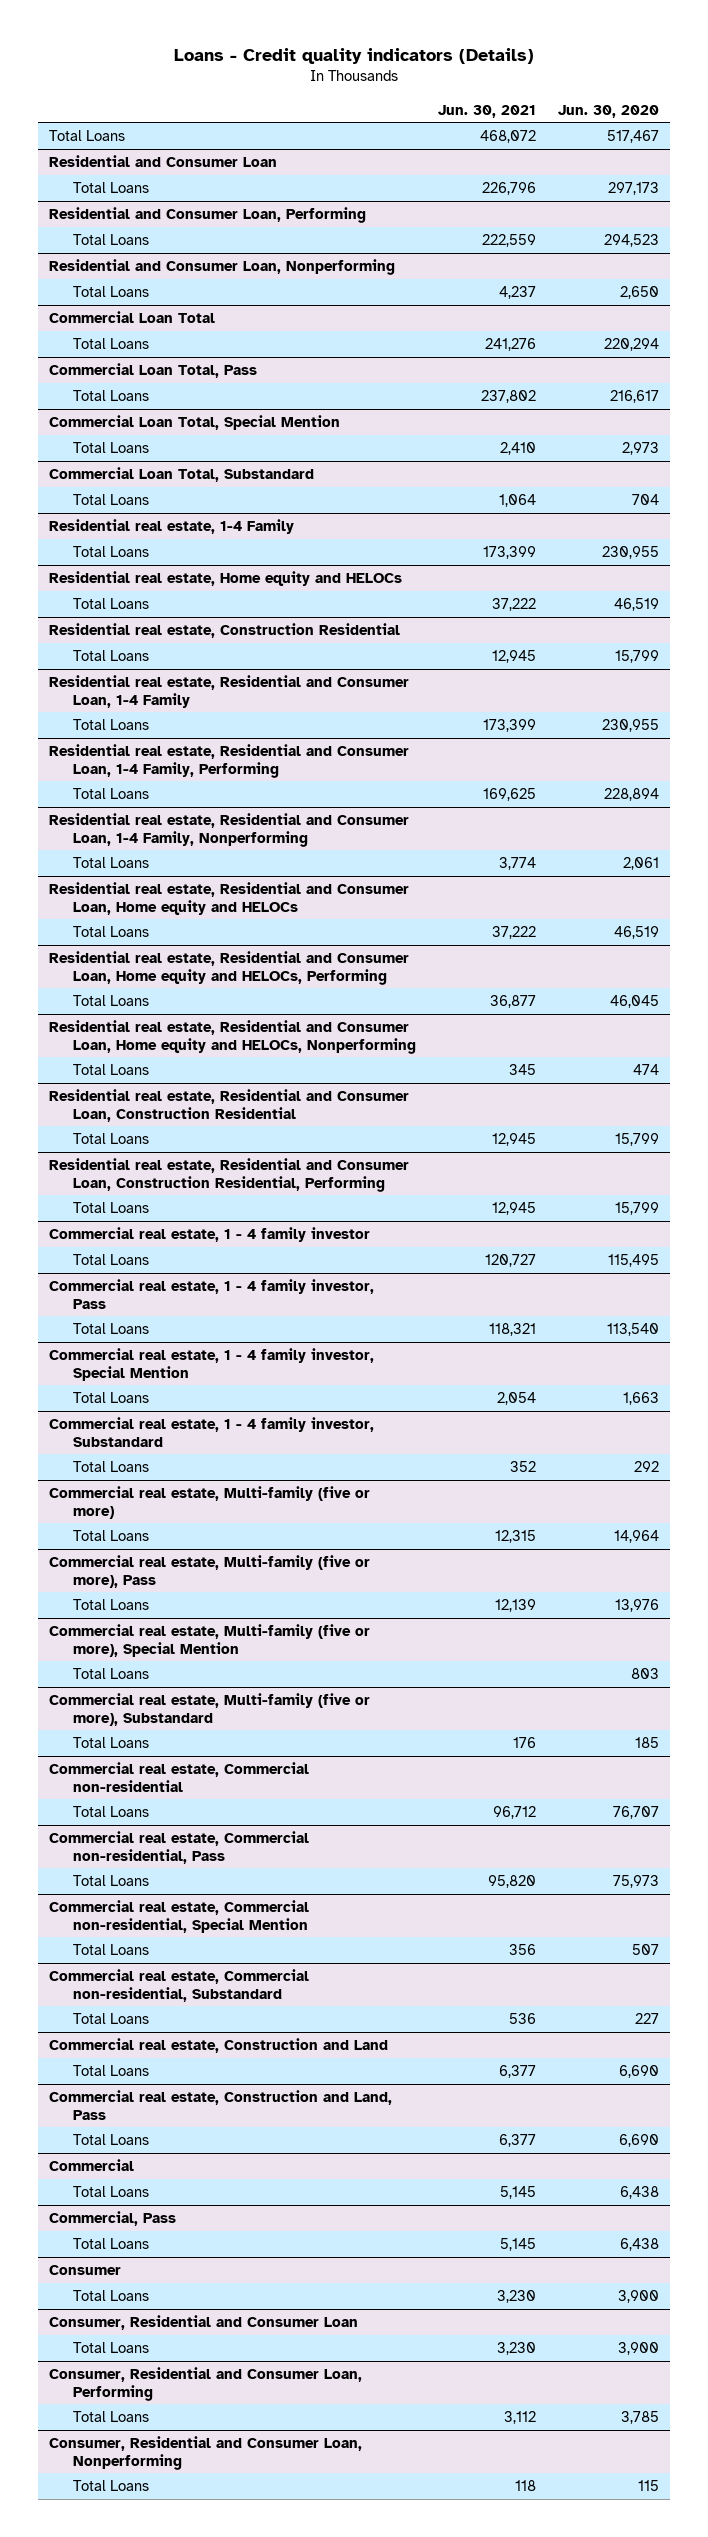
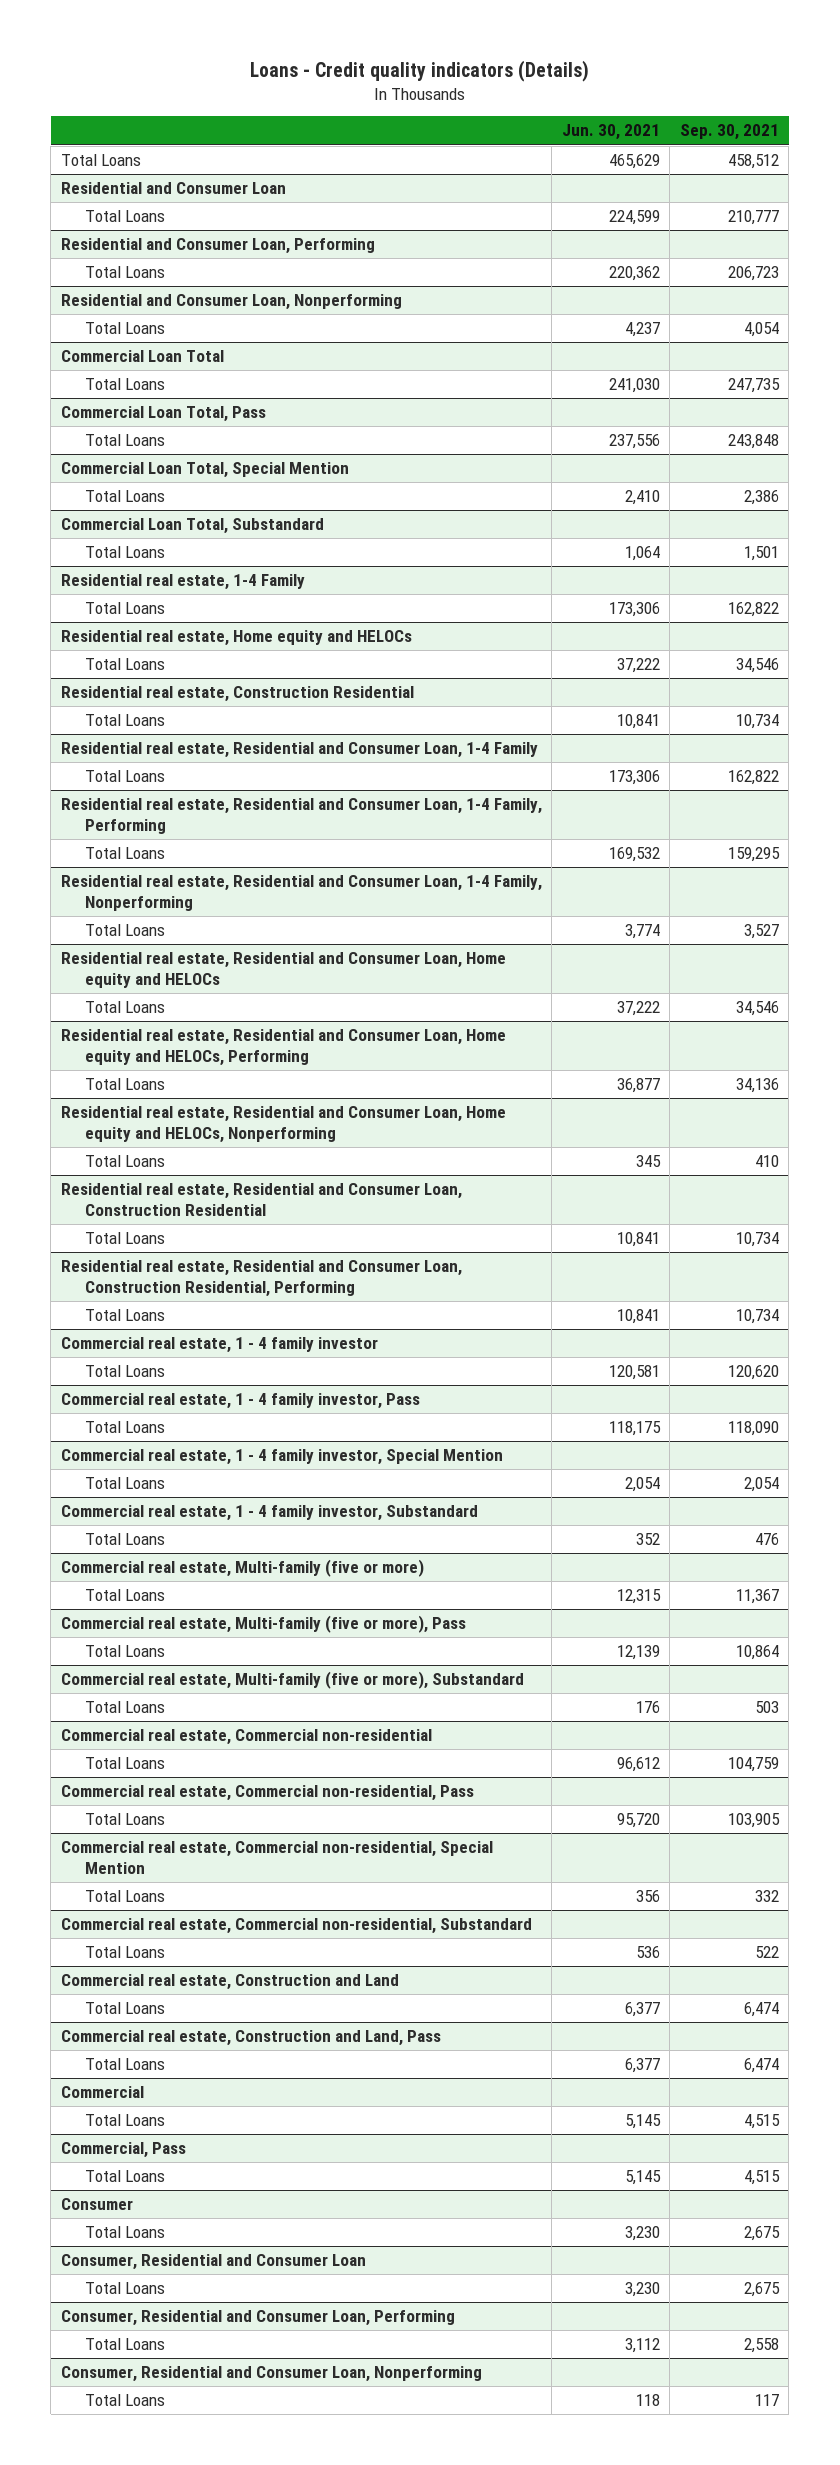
[557,104,659,118] Jun. 30, 2020 -> none
none -> [679,124,779,141] Sep. 30, 2021
[479,130,536,144] 468,072 -> [608,154,660,170] 465,629
[481,182,536,196] 226,796 -> [608,210,660,226] 224,599
[481,234,536,248] 222,559 -> [608,266,660,282] 220,362
[484,338,536,352] 241,276 -> [608,378,660,394] 241,030
[480,390,536,404] 237,802 -> [608,434,660,450] 237,556
[482,546,536,560] 173,399 -> [608,602,660,618] 173,306
[491,650,536,664] 12,945 -> [616,714,660,730] 10,841
[482,719,536,733] 173,399 -> [608,770,660,786] 173,306
[482,788,536,802] 169,625 -> [608,847,660,863] 169,532
[491,1133,536,1147] 12,945 -> [616,1232,660,1248] 10,841
[491,1202,536,1216] 12,945 -> [616,1309,660,1325] 10,841
[484,1254,536,1268] 120,727 -> [608,1365,660,1381] 120,581
[488,1323,536,1337] 118,321 -> [608,1421,661,1437] 118,175
[48,1624,370,1657] Commercial real estate, Multi-family (five or more), Special Mention -> none
[72,1668,149,1680] Total Loans -> none
[492,1806,536,1820] 96,712 -> [616,1757,660,1773] 96,612
[487,1875,536,1889] 95,820 -> [616,1813,660,1829] 95,720

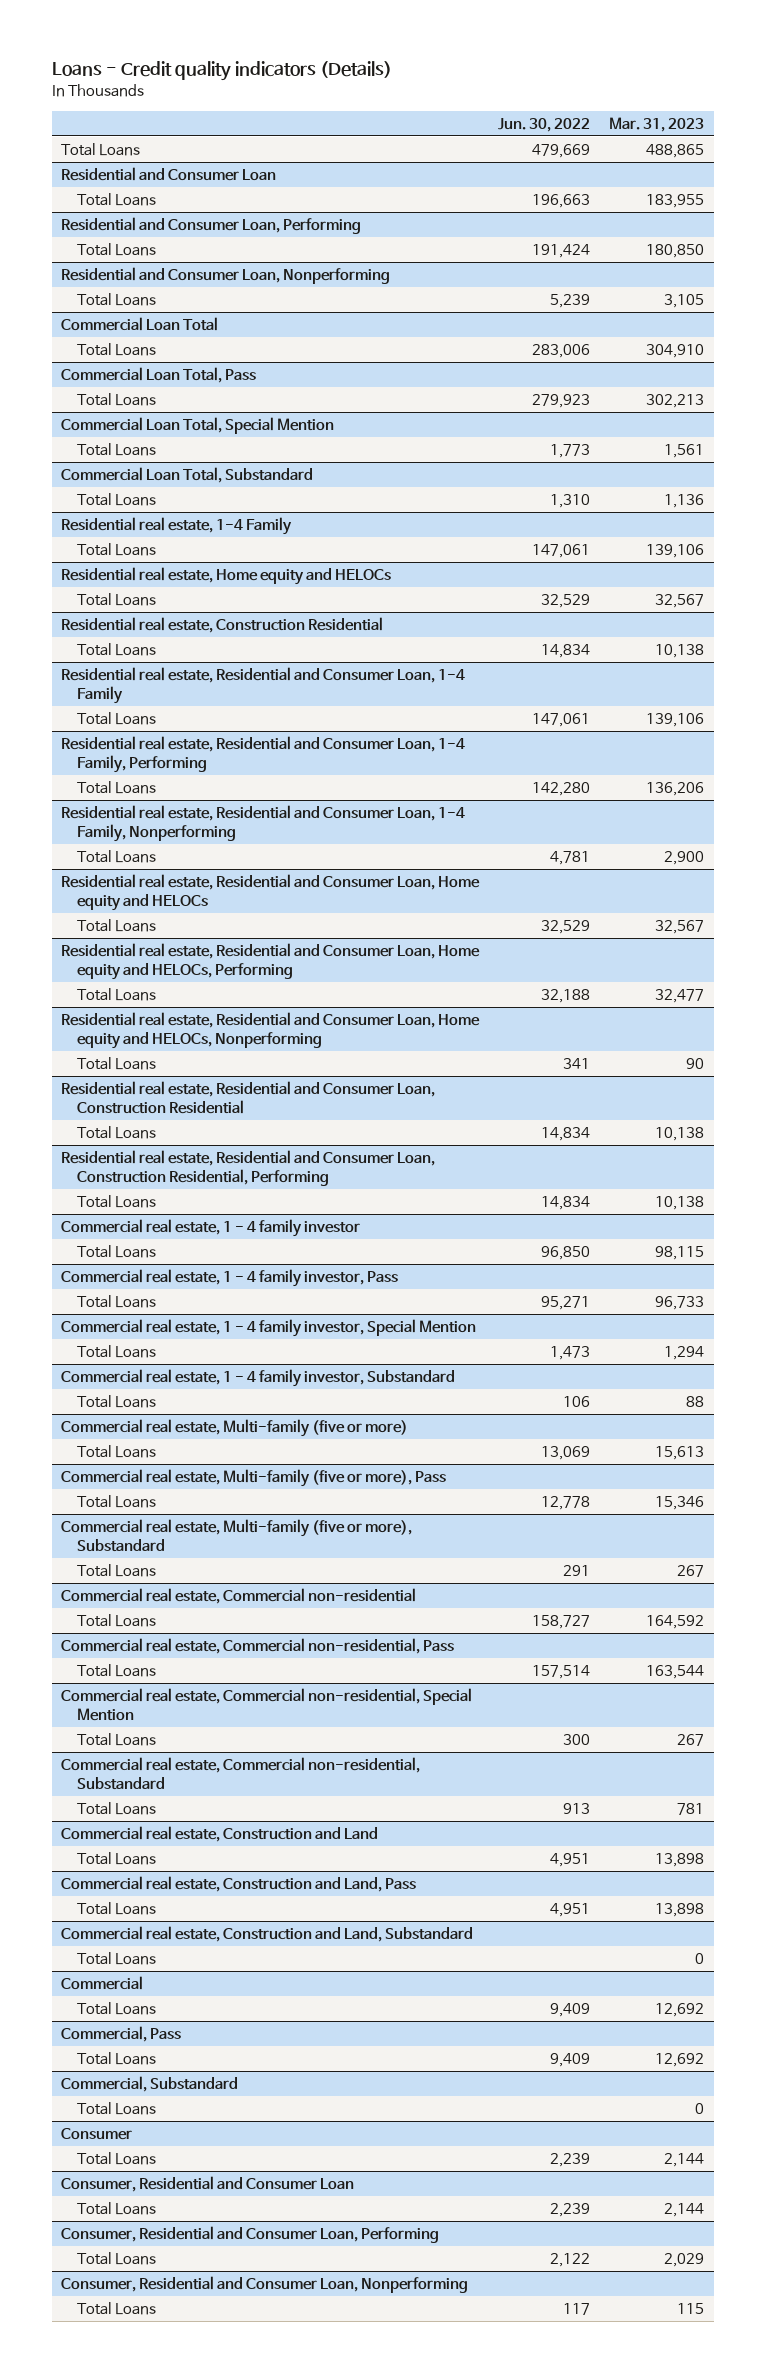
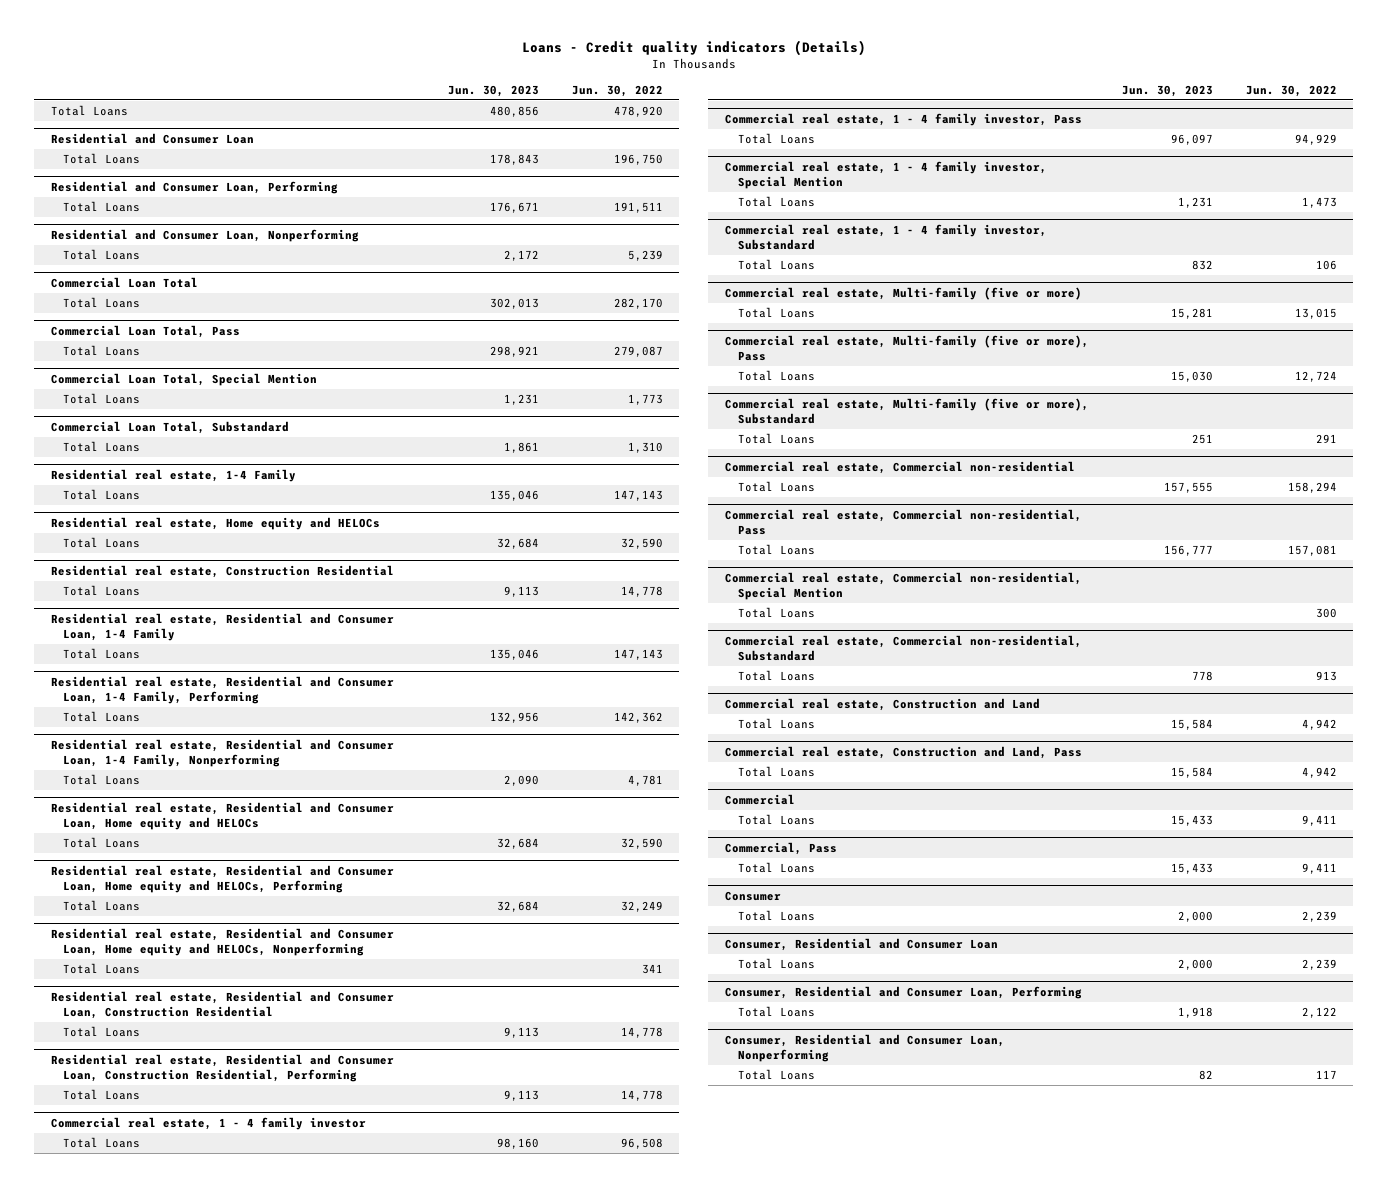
[609,116,705,132] Mar. 31, 2023 -> none
none -> [447,84,539,97] Jun. 30, 2023
[532,143,591,158] 479,669 -> [613,106,663,118] 478,920
[532,193,591,208] 196,663 -> [613,154,663,166] 196,750
[532,243,591,258] 191,424 -> [613,202,663,214] 191,511
[532,343,591,358] 283,006 -> [613,298,663,310] 282,170
[532,393,591,408] 279,923 -> [613,346,663,358] 279,087
[532,543,591,558] 147,061 -> [613,490,663,502] 147,143
[541,593,591,608] 32,529 -> [620,538,663,550] 32,590
[541,643,591,658] 14,834 -> [620,586,663,598] 14,778
[532,712,591,727] 147,061 -> [613,649,663,661] 147,143
[532,781,591,796] 142,280 -> [613,712,663,724] 142,362
[541,919,591,934] 32,529 -> [620,838,663,850] 32,590
[541,988,591,1003] 32,188 -> [620,901,663,913] 32,249
[541,1126,591,1141] 14,834 -> [620,1027,663,1039] 14,778
[541,1195,591,1210] 14,834 -> [620,1090,663,1102] 14,778
[541,1245,591,1260] 96,850 -> [620,1138,663,1150] 96,508
[541,1295,591,1310] 95,271 -> [1294,134,1337,146] 94,929
[541,1445,591,1460] 13,069 -> [1294,308,1337,320] 13,015
[541,1495,591,1510] 12,778 -> [1294,371,1337,383] 12,724
[532,1614,591,1629] 158,727 -> [1287,482,1337,494] 158,294
[532,1664,591,1679] 157,514 -> [1287,545,1337,557] 157,081
[550,1852,591,1867] 4,951 -> [1301,719,1337,731] 4,942
[61,1925,474,1942] Commercial real estate, Construction and Land, Substandard -> none
[77,1951,157,1965] Total Loans -> none
[550,1902,591,1917] 4,951 -> [1301,767,1337,779] 4,942
[550,2002,591,2017] 9,409 -> [1301,815,1337,827] 9,411
[61,2075,239,2092] Commercial, Substandard -> none
[77,2101,157,2115] Total Loans -> none
[550,2052,591,2067] 9,409 -> [1301,863,1337,875] 9,411

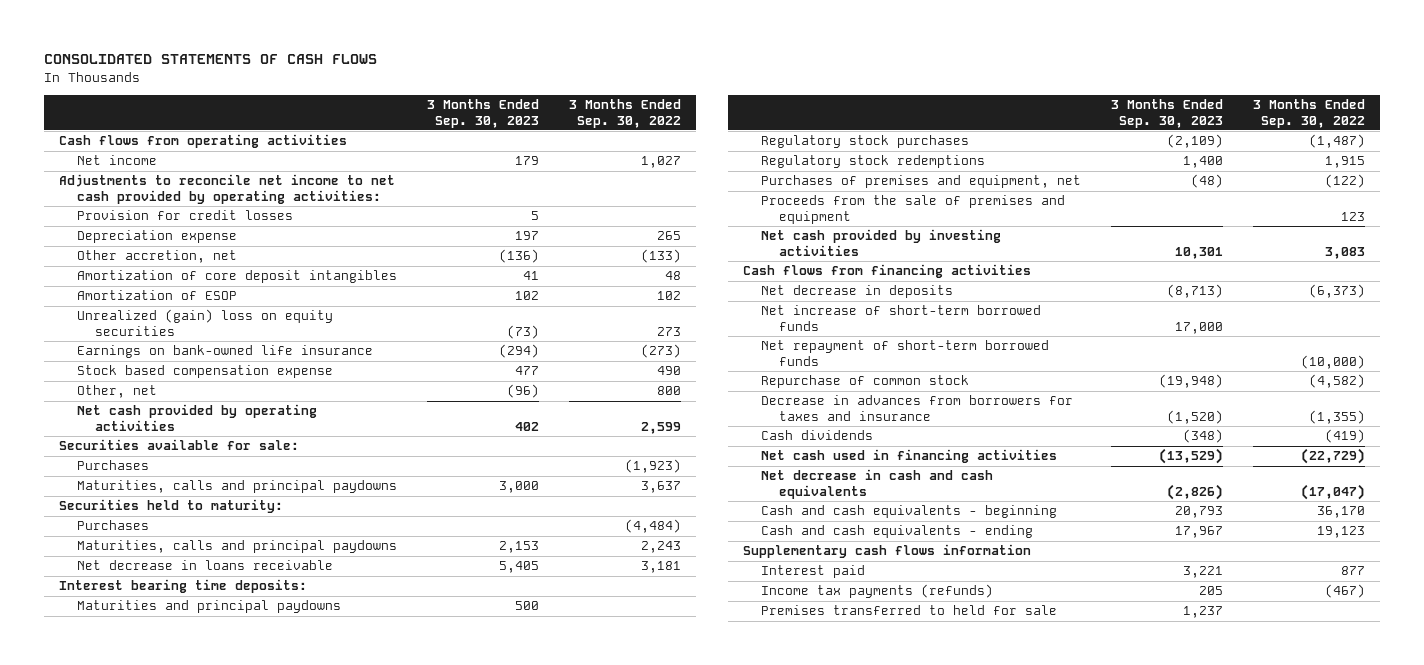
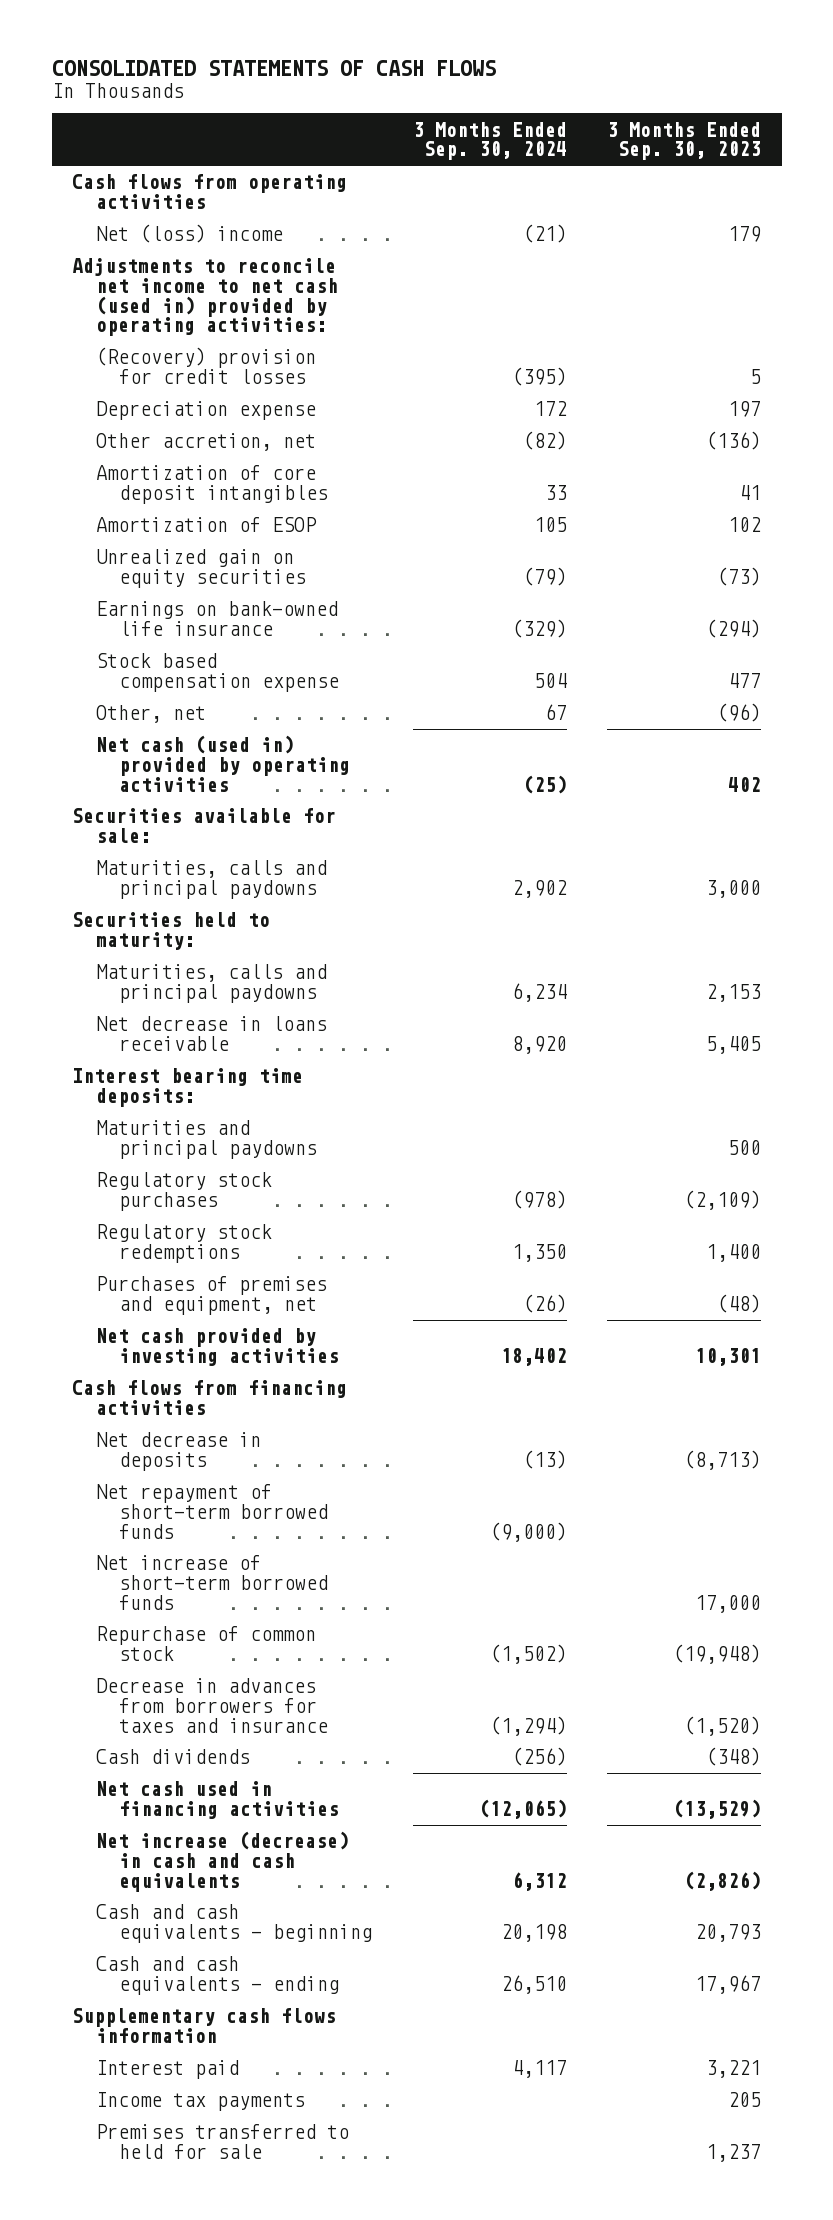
[568,99,681,128] 3 Months Ended Sep. 30, 2022 -> none
none -> [412,121,567,161] 3 Months Ended Sep. 30, 2024
[77,155,158,166] Net income -> [95,224,283,244] Net (loss) income
[59,174,396,204] Adjustments to reconcile net income to net cash provided by operating activities: -> [72,258,338,337] Adjustments to reconcile net income to net cash (used in) provided by operating activities:
[77,210,294,221] Provision for credit losses -> [95,347,316,384] (Recovery) provision for credit losses
[77,309,334,336] Unrealized (gain) loss on equity securities -> [95,549,307,588] Unrealized gain on equity securities
[77,404,318,431] Net cash provided by operating activities -> [95,735,351,792] Net cash (used in) provided by operating activities
[77,460,150,471] Purchases -> none
[77,520,150,531] Purchases -> none
[761,195,1066,224] Proceeds from the sale of premises and equipment -> none
[761,305,1042,331] Net increase of short-term borrowed funds -> [95,1555,329,1610] Net increase of short-term borrowed funds
[761,469,994,499] Net decrease in cash and cash equivalents -> [95,1831,349,1892] Net increase (decrease) in cash and cash equivalents
[761,584,994,599] Income tax payments (refunds) -> [95,2092,305,2112] Income tax payments

